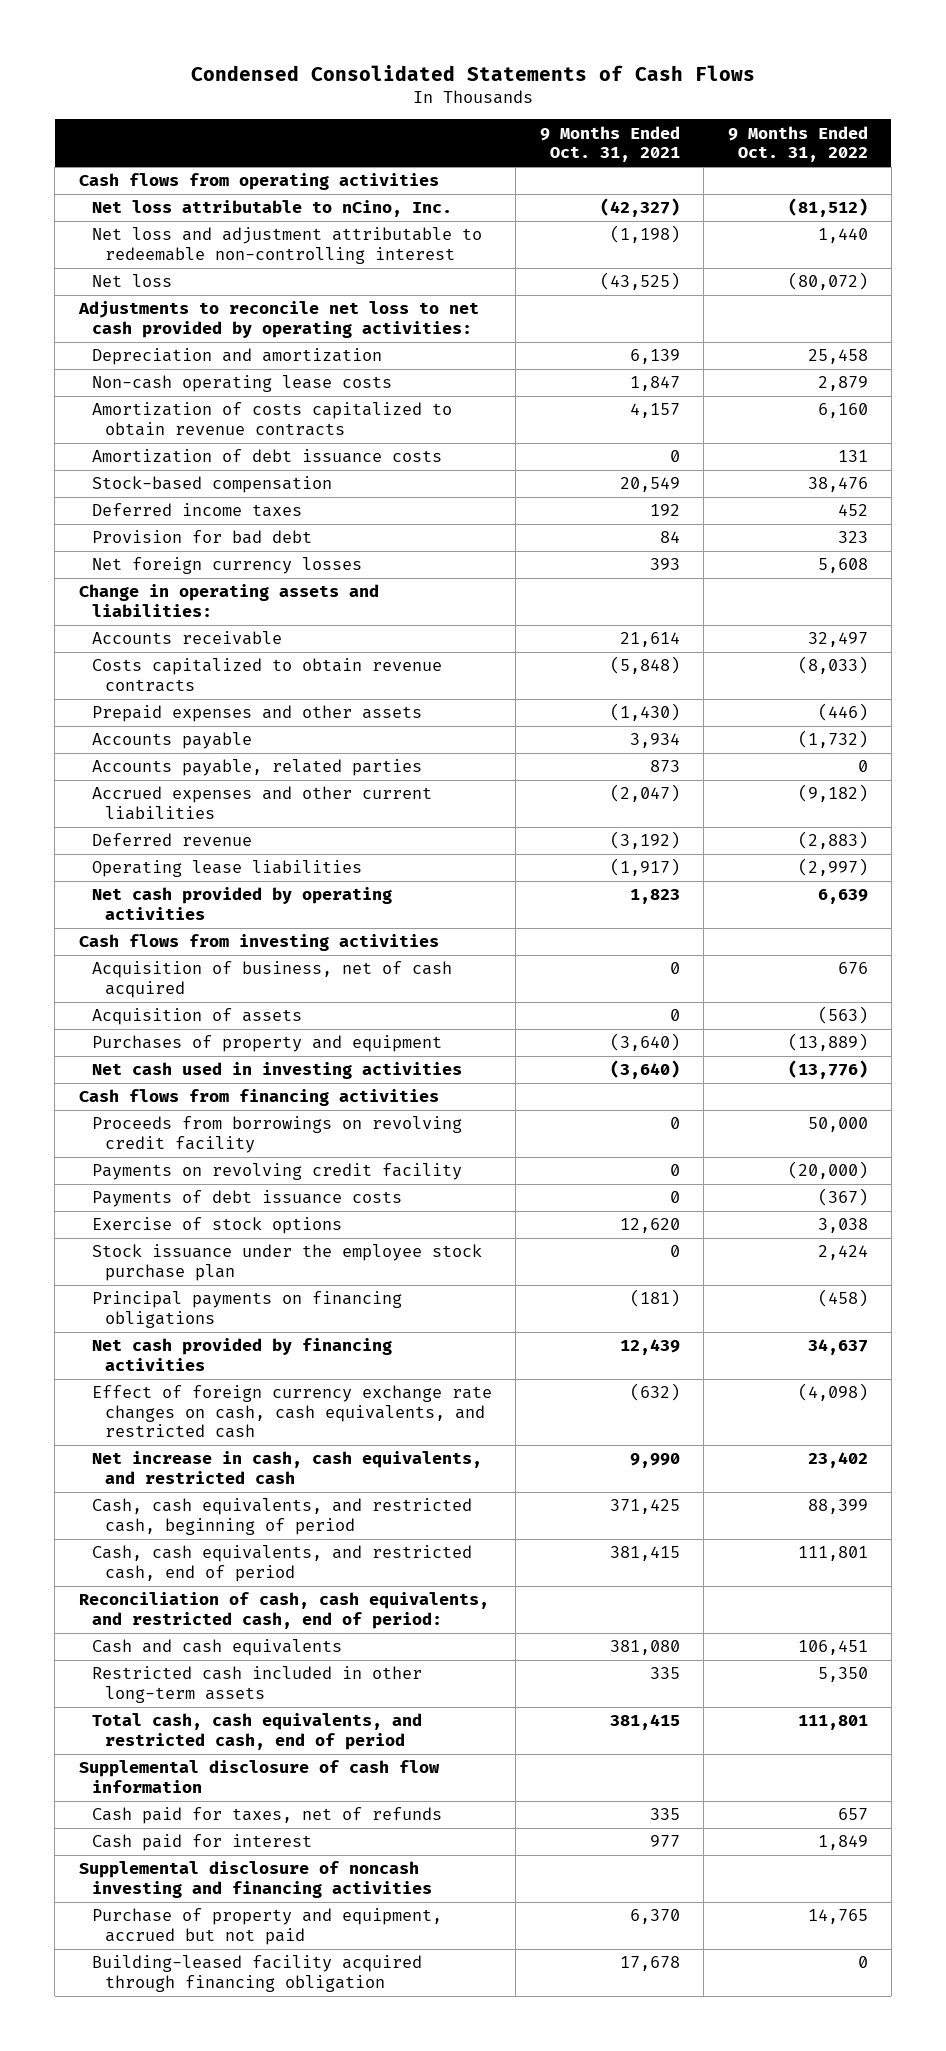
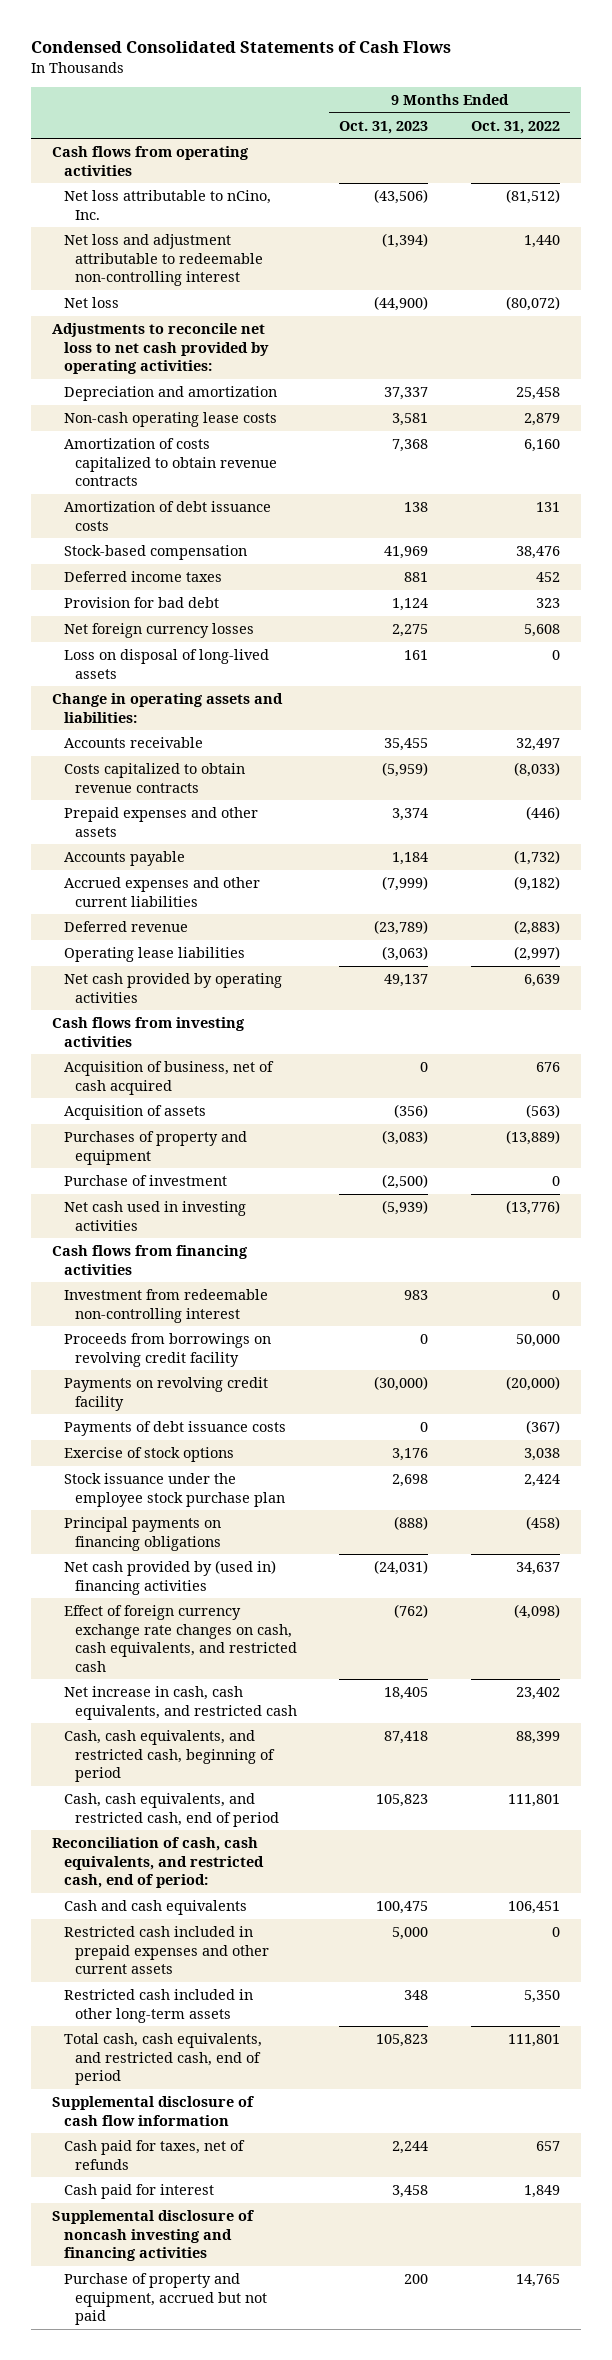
[539,125,680,163] 9 Months Ended Oct. 31, 2021 -> none
none -> [339,120,429,134] Oct. 31, 2023
none -> [63,648,269,679] Loss on disposal of long-lived assets
[91,759,422,777] Accounts payable, related parties -> none
none -> [63,1174,227,1186] Purchase of investment
none -> [63,1288,268,1323] Investment from redeemable non-controlling interest
[91,1338,392,1371] Net cash provided by financing activities -> [63,1559,276,1595] Net cash provided by (used in) financing activities
none -> [63,1925,269,1975] Restricted cash included in prepaid expenses and other current assets
[91,1955,422,1992] Building-leased facility acquired through financing obligation -> none

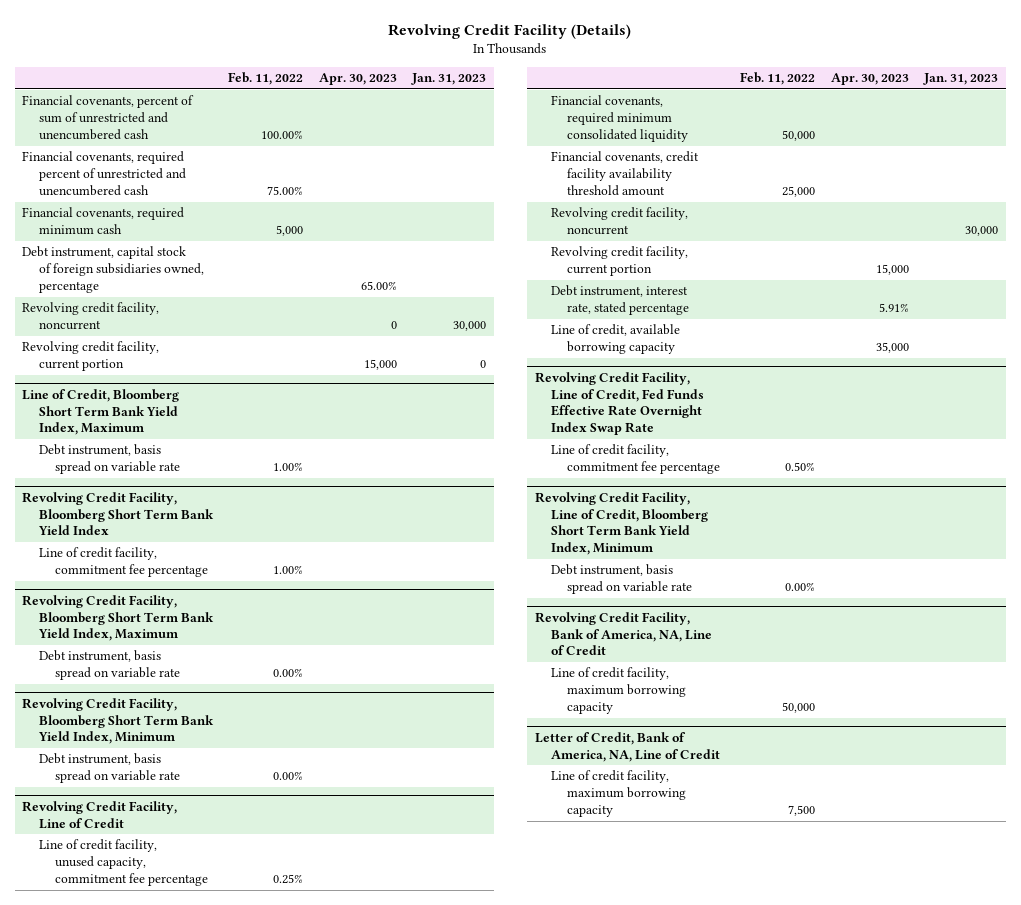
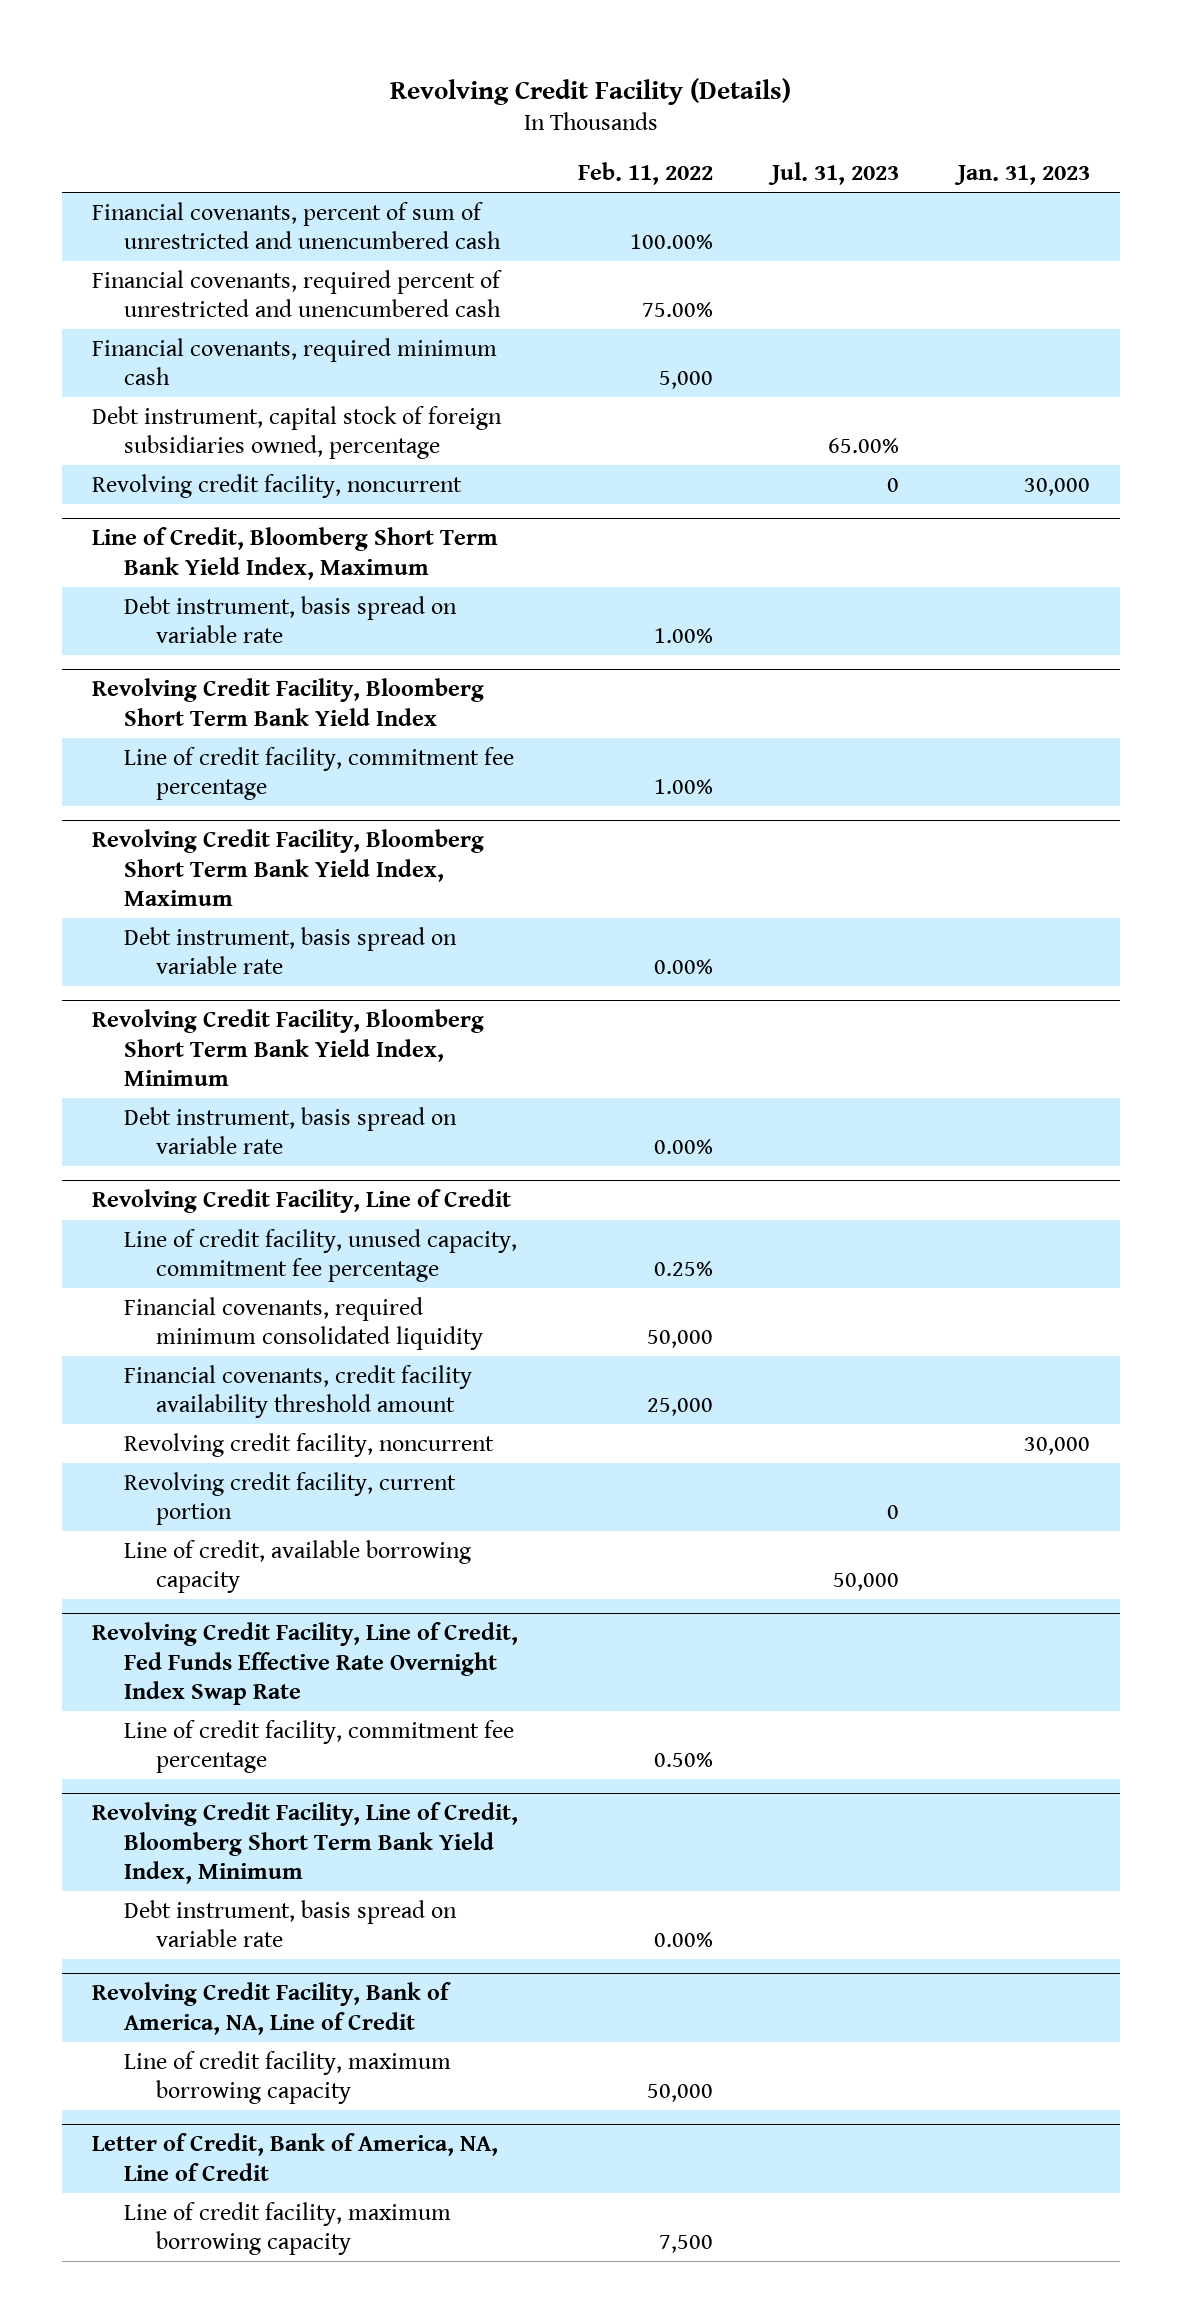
[318,73,397,86] Apr. 30, 2023 -> none
none -> [768,162,900,186] Jul. 31, 2023
[22,341,160,372] Revolving credit facility, current portion -> none
[550,285,690,316] Debt instrument, interest rate, stated percentage -> none

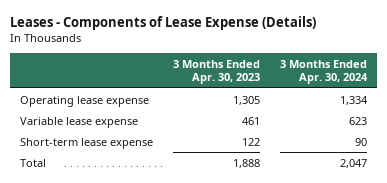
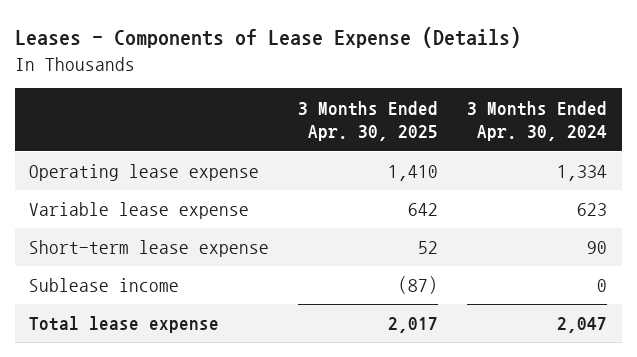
[173,59,261,85] 3 Months Ended Apr. 30, 2023 -> none
none -> [298,100,439,142] 3 Months Ended Apr. 30, 2025
none -> [29,278,180,293] Sublease income
[19,158,46,167] Total -> [29,316,220,334] Total lease expense

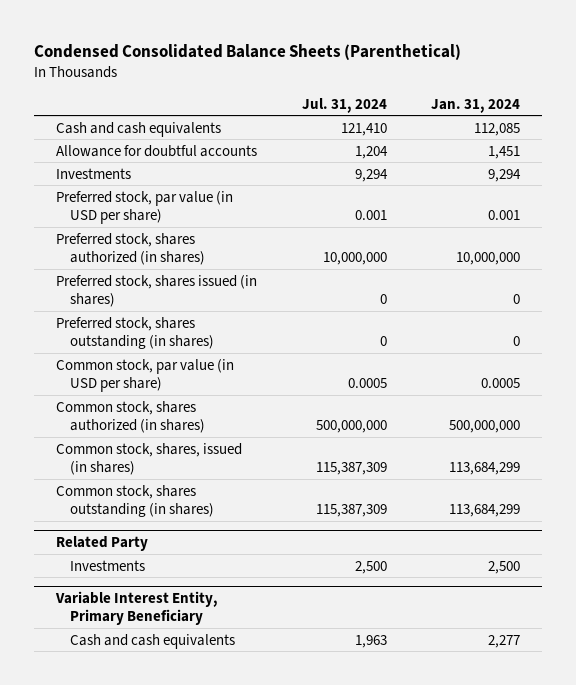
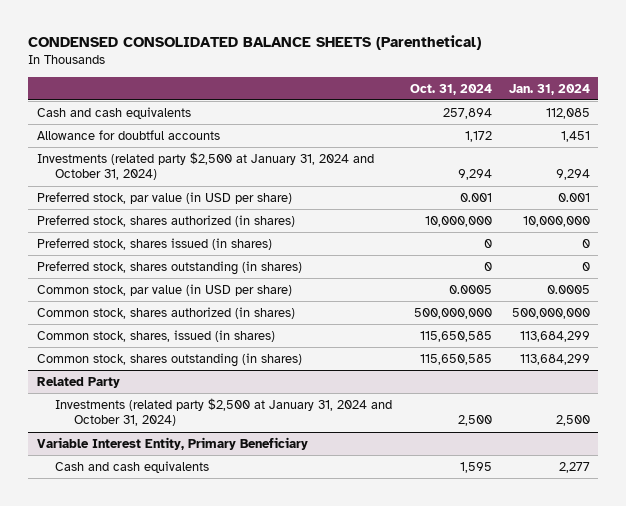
[34,44,462,61] Condensed Consolidated Balance Sheets (Parenthetical) -> [28,35,482,51] CONDENSED CONSOLIDATED BALANCE SHEETS (Parenthetical)
[301,97,387,113] Jul. 31, 2024 -> none
none -> [409,83,492,95] Oct. 31, 2024
[56,167,132,179] Investments -> [36,151,374,181] Investments (related party $2,500 at January 31, 2024 and October 31, 2024)
[69,559,145,571] Investments -> [55,397,393,427] Investments (related party $2,500 at January 31, 2024 and October 31, 2024)

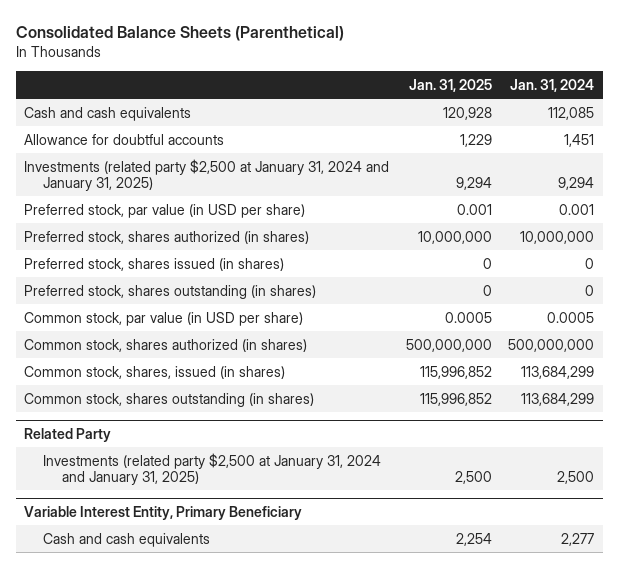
[28,35,482,51] CONDENSED CONSOLIDATED BALANCE SHEETS (Parenthetical) -> [16,26,345,42] Consolidated Balance Sheets (Parenthetical)
[409,83,492,95] Oct. 31, 2024 -> none
none -> [408,78,492,92] Jan. 31, 2025
[36,151,374,181] Investments (related party $2,500 at January 31, 2024 and October 31, 2024) -> [24,158,390,192] Investments (related party $2,500 at January 31, 2024 and January 31, 2025)
[55,397,393,427] Investments (related party $2,500 at January 31, 2024 and October 31, 2024) -> [42,452,381,486] Investments (related party $2,500 at January 31, 2024 and January 31, 2025)

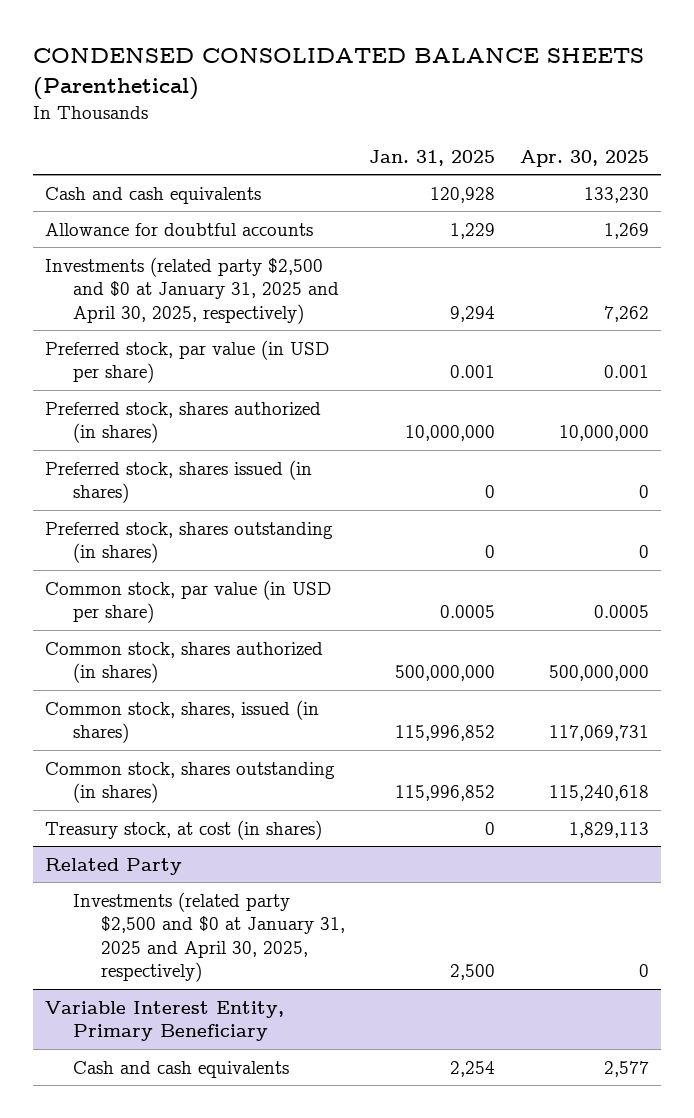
[16,26,345,42] Consolidated Balance Sheets (Parenthetical) -> [33,47,645,100] CONDENSED CONSOLIDATED BALANCE SHEETS (Parenthetical)
[510,78,595,92] Jan. 31, 2024 -> none
none -> [519,149,649,167] Apr. 30, 2025
[24,158,390,192] Investments (related party $2,500 at January 31, 2024 and January 31, 2025) -> [45,256,340,324] Investments (related party $2,500 and $0 at January 31, 2025 and April 30, 2025, respectively)
none -> [45,819,323,840] Treasury stock, at cost (in shares)
[42,452,381,486] Investments (related party $2,500 at January 31, 2024 and January 31, 2025) -> [73,891,346,983] Investments (related party $2,500 and $0 at January 31, 2025 and April 30, 2025, respectively)

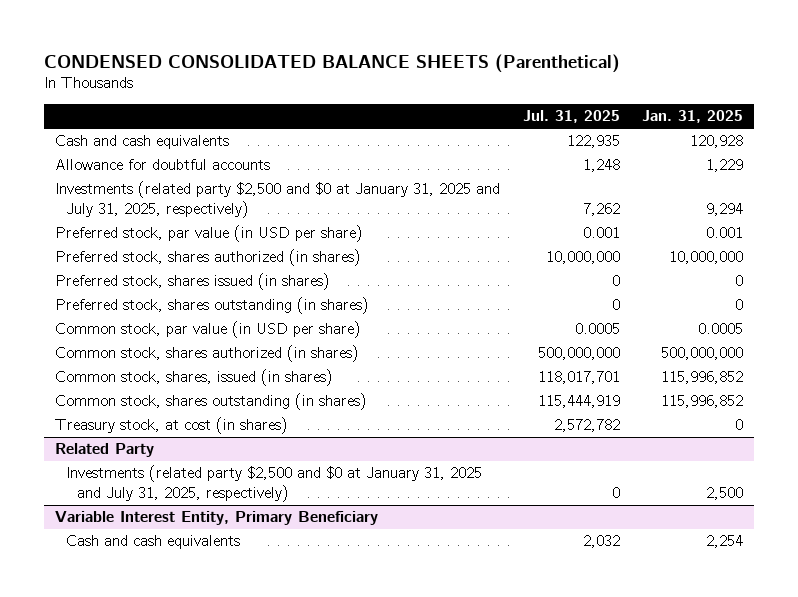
[519,149,649,167] Apr. 30, 2025 -> none
none -> [522,110,620,124] Jul. 31, 2025
[45,256,340,324] Investments (related party $2,500 and $0 at January 31, 2025 and April 30, 2025, respectively) -> [55,181,501,219] Investments (related party $2,500 and $0 at January 31, 2025 and July 31, 2025, respectively)
[73,891,346,983] Investments (related party $2,500 and $0 at January 31, 2025 and April 30, 2025, respectively) -> [66,465,483,503] Investments (related party $2,500 and $0 at January 31, 2025 and July 31, 2025, respectively)

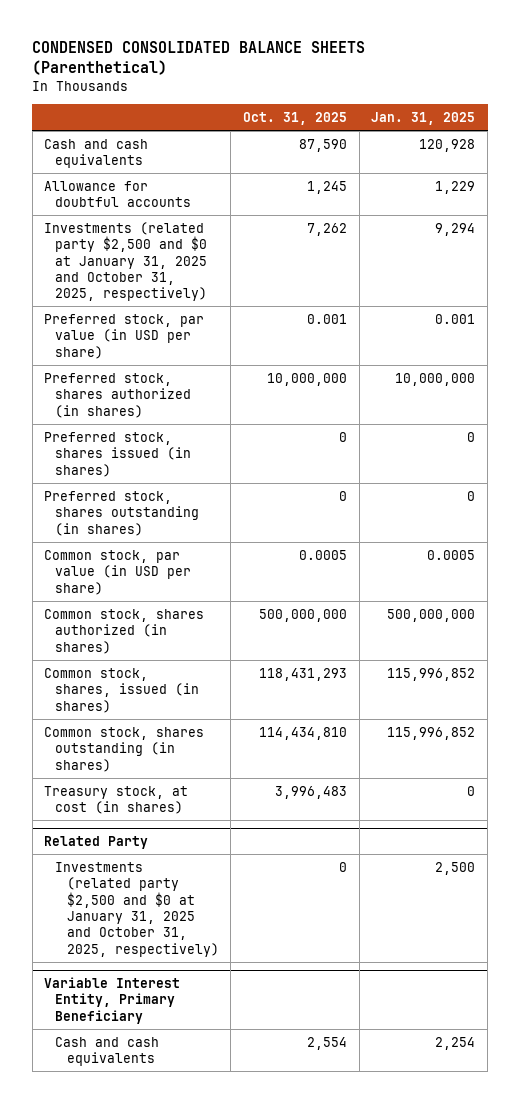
[522,110,620,124] Jul. 31, 2025 -> none
none -> [242,111,347,125] Oct. 31, 2025
[55,181,501,219] Investments (related party $2,500 and $0 at January 31, 2025 and July 31, 2025, respectively) -> [44,221,208,302] Investments (related party $2,500 and $0 at January 31, 2025 and October 31, 2025, respectively)
[66,465,483,503] Investments (related party $2,500 and $0 at January 31, 2025 and July 31, 2025, respectively) -> [55,861,219,957] Investments (related party $2,500 and $0 at January 31, 2025 and October 31, 2025, respectively)

